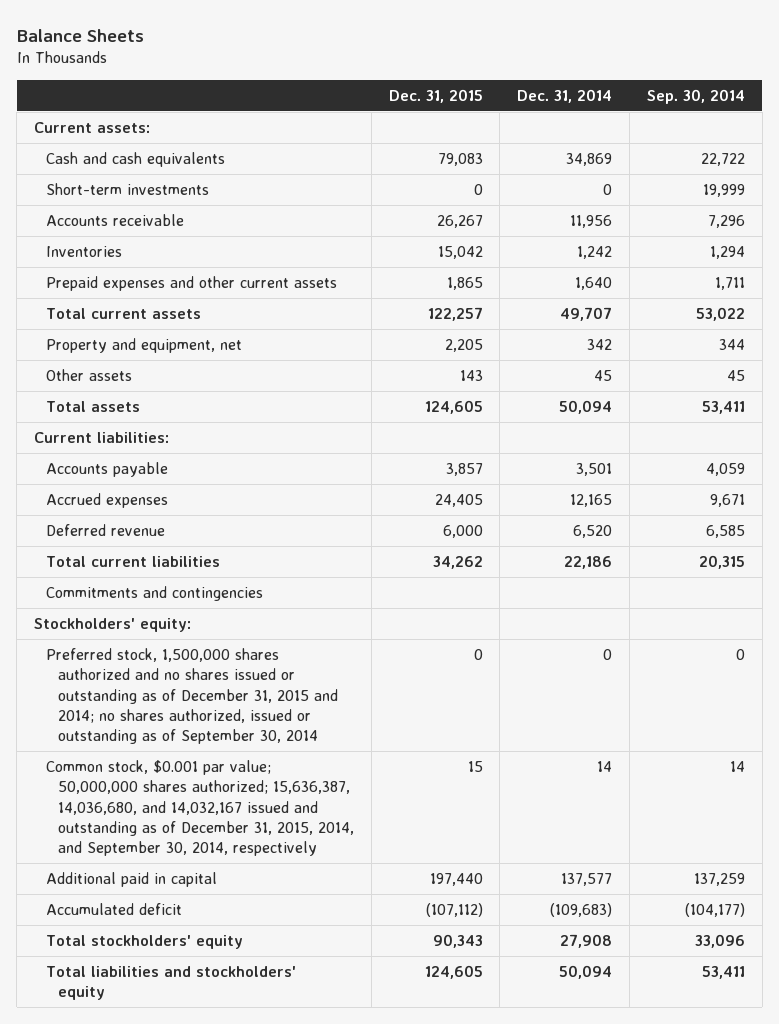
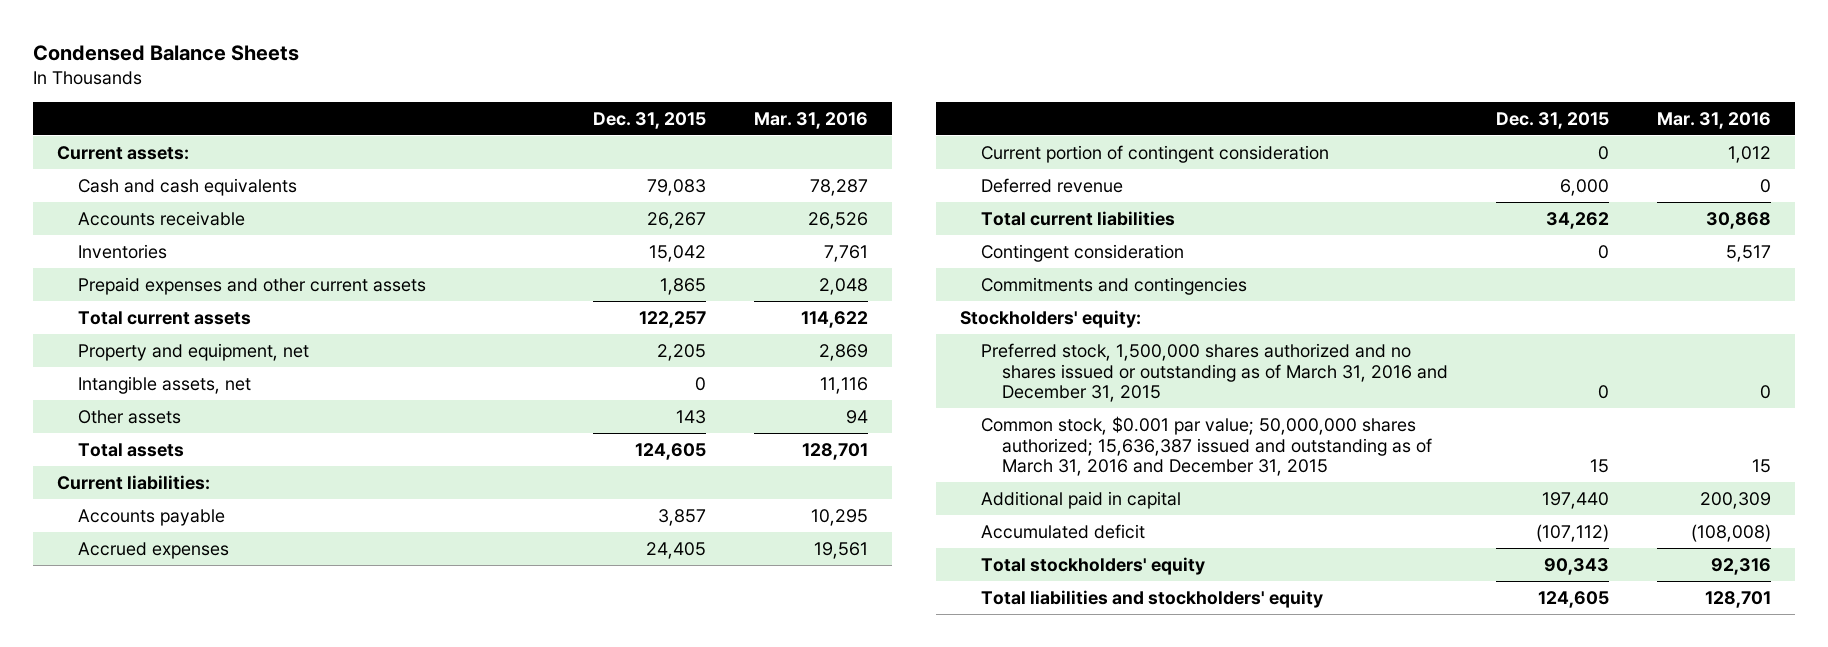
[16,28,144,42] Balance Sheets -> [32,45,299,62] Condensed Balance Sheets
[517,88,613,103] Dec. 31, 2014 -> none
[646,88,745,104] Sep. 30, 2014 -> none
none -> [753,111,868,129] Mar. 31, 2016
[45,183,209,196] Short-term investments -> none
none -> [77,375,251,394] Intangible assets, net
none -> [981,144,1330,163] Current portion of contingent consideration
none -> [981,243,1185,262] Contingent consideration
[45,648,338,745] Preferred stock, 1,500,000 shares authorized and no shares issued or outstanding as of December 31, 2015 and 2014; no shares authorized, issued or outstanding as of September 30, 2014 -> [981,342,1449,403] Preferred stock, 1,500,000 shares authorized and no shares issued or outstanding as of March 31, 2016 and December 31, 2015
[45,760,354,857] Common stock, $0.001 par value; 50,000,000 shares authorized; 15,636,387, 14,036,680, and 14,032,167 issued and outstanding as of December 31, 2015, 2014, and September 30, 2014, respectively -> [981,415,1433,477] Common stock, $0.001 par value; 50,000,000 shares authorized; 15,636,387 issued and outstanding as of March 31, 2016 and December 31, 2015

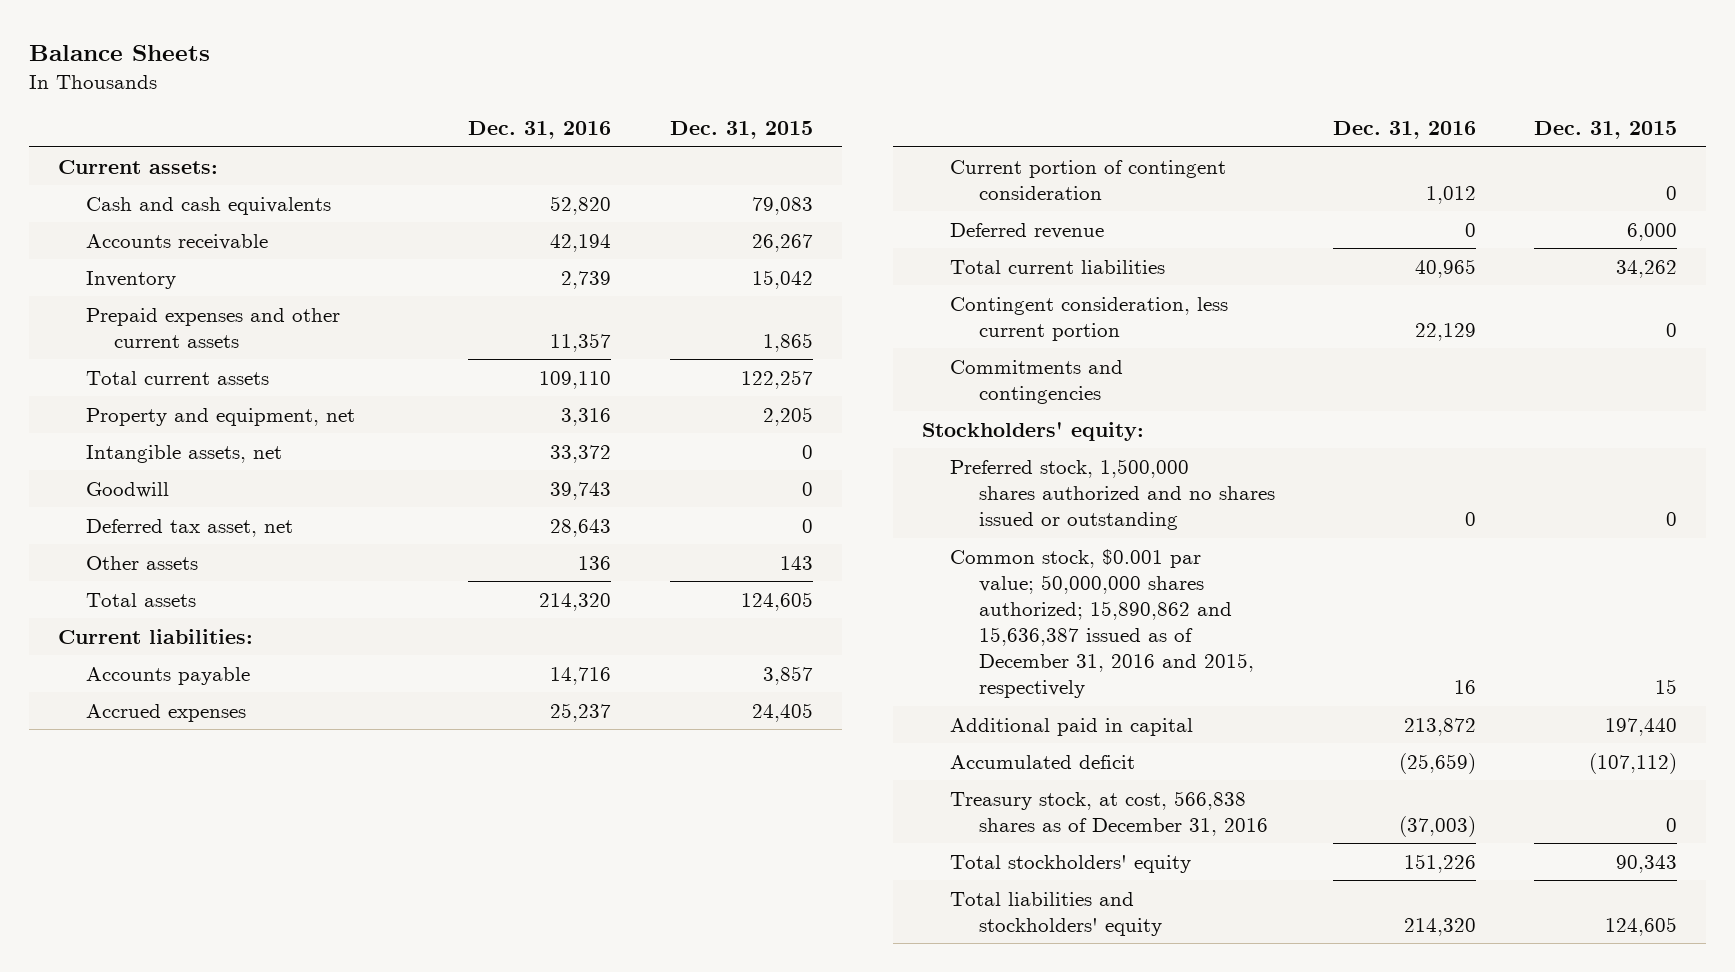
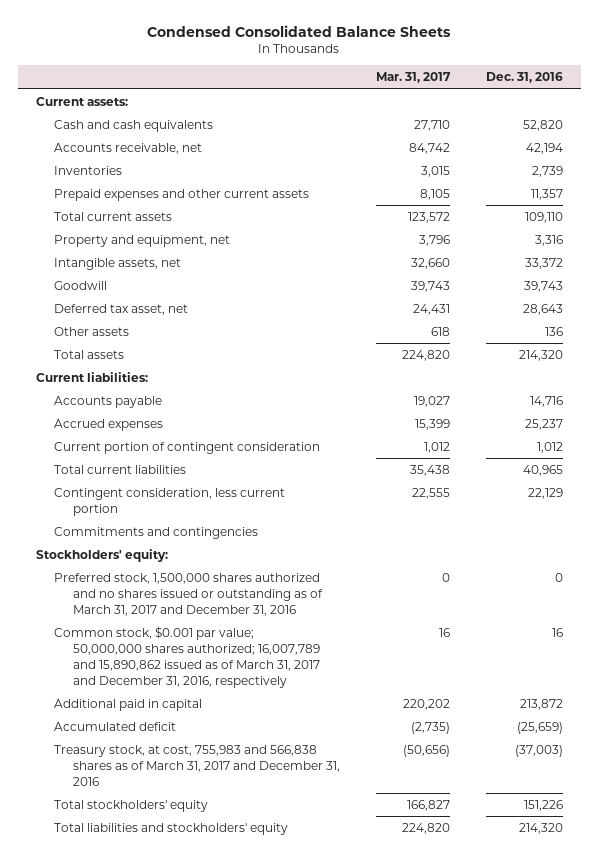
[29,44,211,61] Balance Sheets -> [147,24,452,37] Condensed Consolidated Balance Sheets
[669,121,813,140] Dec. 31, 2015 -> none
none -> [375,72,451,84] Mar. 31, 2017
[86,233,269,250] Accounts receivable -> [54,142,203,154] Accounts receivable, net
[86,270,177,289] Inventory -> [54,165,123,175] Inventories
[950,222,1105,239] Deferred revenue -> none
[950,458,1275,530] Preferred stock, 1,500,000 shares authorized and no shares issued or outstanding -> [54,572,323,616] Preferred stock, 1,500,000 shares authorized and no shares issued or outstanding as of March 31, 2017 and December 31, 2016
[950,548,1254,699] Common stock, $0.001 par value; 50,000,000 shares authorized; 15,890,862 and 15,636,387 issued as of December 31, 2016 and 2015, respectively -> [54,625,320,688] Common stock, $0.001 par value; 50,000,000 shares authorized; 16,007,789 and 15,890,862 issued as of March 31, 2017 and December 31, 2016, respectively
[950,790,1268,836] Treasury stock, at cost, 566,838 shares as of December 31, 2016 -> [54,744,340,786] Treasury stock, at cost, 755,983 and 566,838 shares as of March 31, 2017 and December 31, 2016

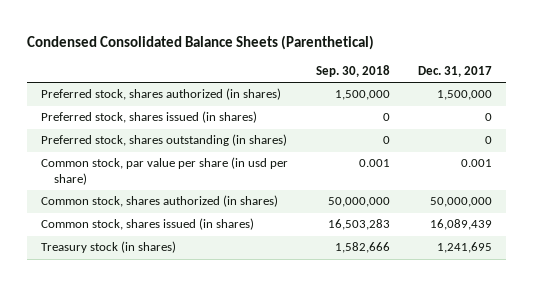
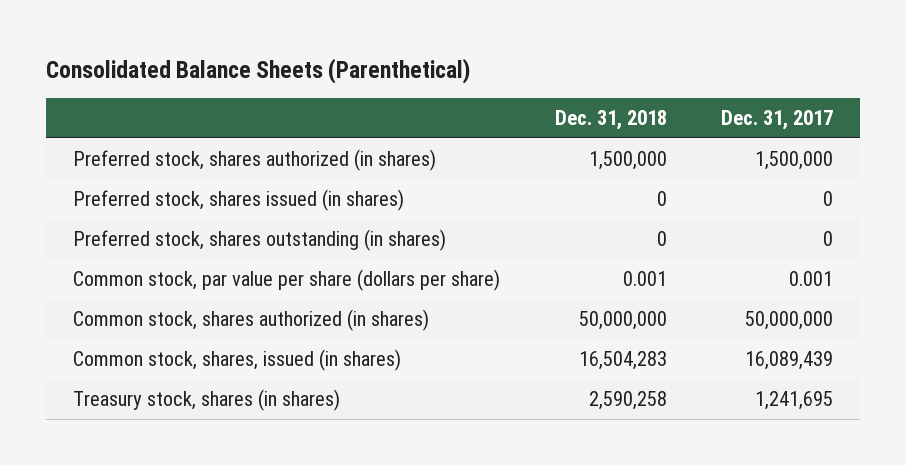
[26,34,374,50] Condensed Consolidated Balance Sheets (Parenthetical) -> [45,57,470,84] Consolidated Balance Sheets (Parenthetical)
[315,65,390,78] Sep. 30, 2018 -> none
none -> [554,110,667,131] Dec. 31, 2018
[40,157,288,186] Common stock, par value per share (in usd per share) -> [73,269,501,292] Common stock, par value per share (dollars per share)
[40,218,254,231] Common stock, shares issued (in shares) -> [73,349,402,372] Common stock, shares, issued (in shares)
[40,241,176,254] Treasury stock (in shares) -> [73,389,341,412] Treasury stock, shares (in shares)

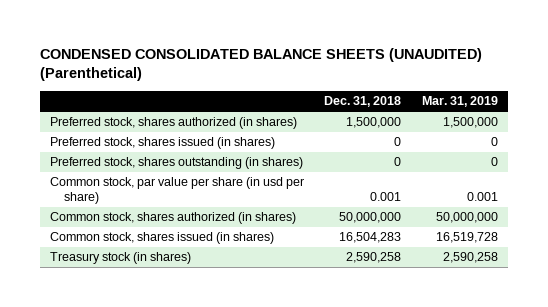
[45,57,470,84] Consolidated Balance Sheets (Parenthetical) -> [39,48,482,82] CONDENSED CONSOLIDATED BALANCE SHEETS (UNAUDITED) (Parenthetical)
[721,110,834,131] Dec. 31, 2017 -> none
none -> [421,96,498,108] Mar. 31, 2019
[73,269,501,292] Common stock, par value per share (dollars per share) -> [49,177,304,205] Common stock, par value per share (in usd per share)
[73,349,402,372] Common stock, shares, issued (in shares) -> [49,232,274,245] Common stock, shares issued (in shares)
[73,389,341,412] Treasury stock, shares (in shares) -> [49,252,191,265] Treasury stock (in shares)

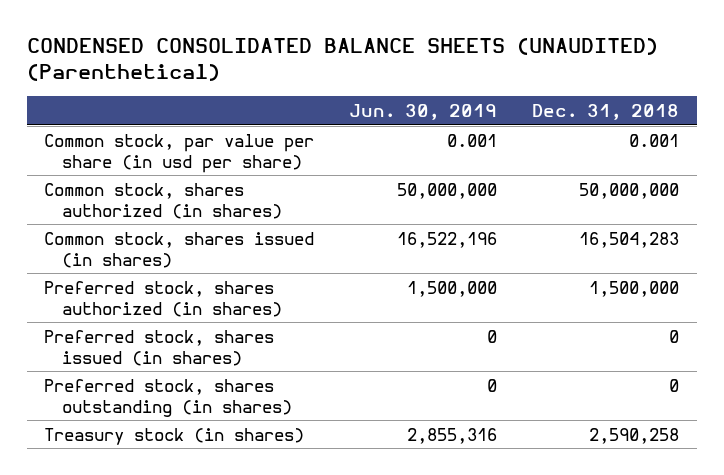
[421,96,498,108] Mar. 31, 2019 -> none
none -> [349,103,498,120] Jun. 30, 2019
[49,117,297,130] Preferred stock, shares authorized (in shares) -> [44,280,283,317] Preferred stock, shares authorized (in shares)
[49,137,275,150] Preferred stock, shares issued (in shares) -> [44,329,275,366] Preferred stock, shares issued (in shares)
[49,157,303,170] Preferred stock, shares outstanding (in shares) -> [44,378,293,417] Preferred stock, shares outstanding (in shares)

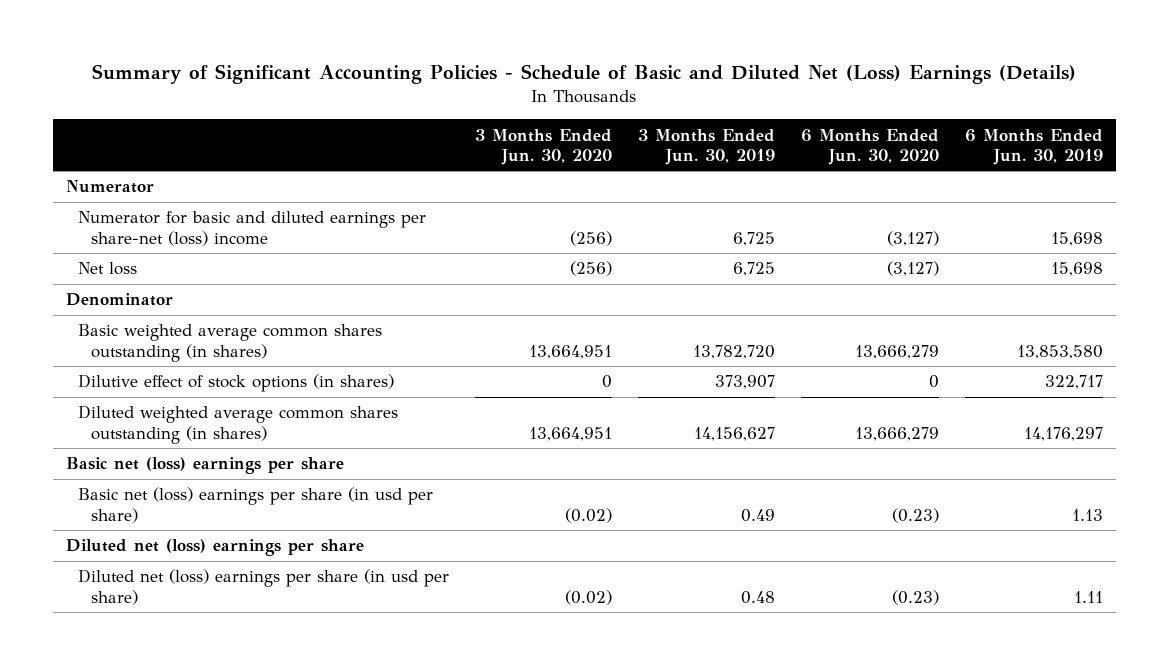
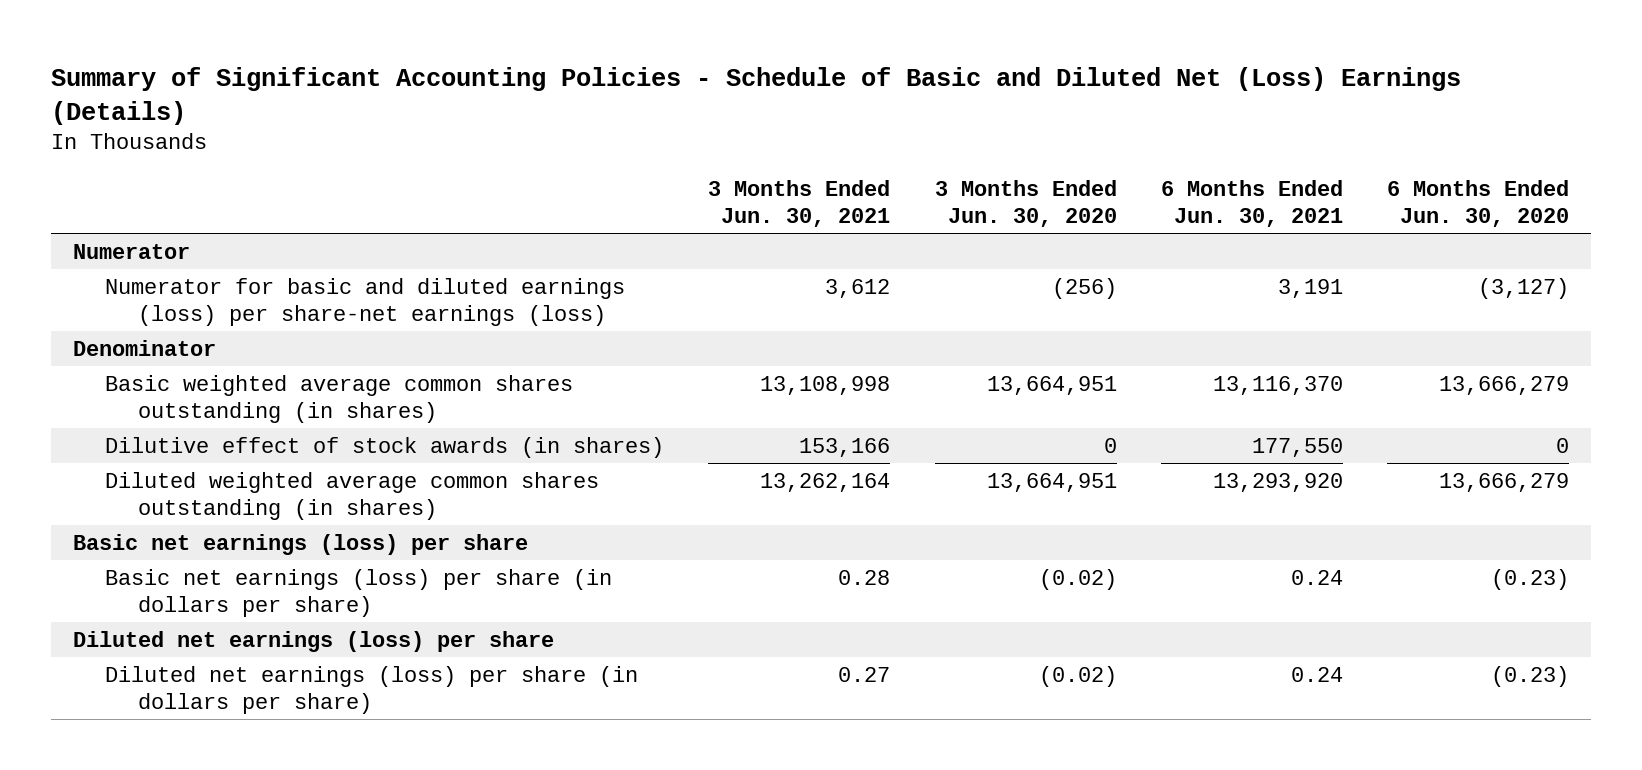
[638,128,776,165] 3 Months Ended Jun. 30, 2019 -> none
[964,128,1103,165] 6 Months Ended Jun. 30, 2019 -> none
none -> [708,180,891,228] 3 Months Ended Jun. 30, 2021
none -> [1160,180,1343,228] 6 Months Ended Jun. 30, 2021
[78,262,138,276] Net loss -> none
[78,211,427,246] Numerator for basic and diluted earnings per share-net (loss) income -> [105,277,626,326] Numerator for basic and diluted earnings (loss) per share-net earnings (loss)
[78,374,395,393] Dilutive effect of stock options (in shares) -> [105,436,665,458] Dilutive effect of stock awards (in shares)
[65,457,344,475] Basic net (loss) earnings per share -> [73,533,529,555] Basic net earnings (loss) per share
[78,487,434,523] Basic net (loss) earnings per share (in usd per share) -> [105,568,613,617] Basic net earnings (loss) per share (in dollars per share)
[65,539,364,557] Diluted net (loss) earnings per share -> [73,630,555,652] Diluted net earnings (loss) per share
[78,569,450,605] Diluted net (loss) earnings per share (in usd per share) -> [105,665,639,714] Diluted net earnings (loss) per share (in dollars per share)

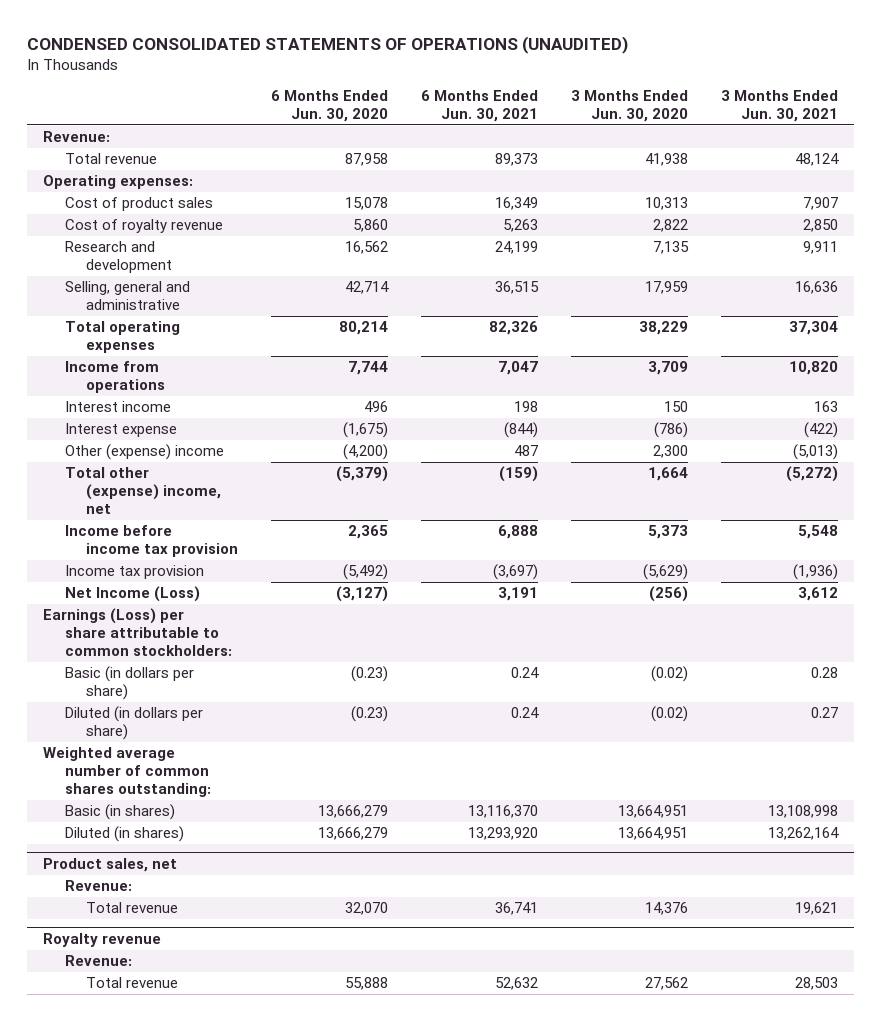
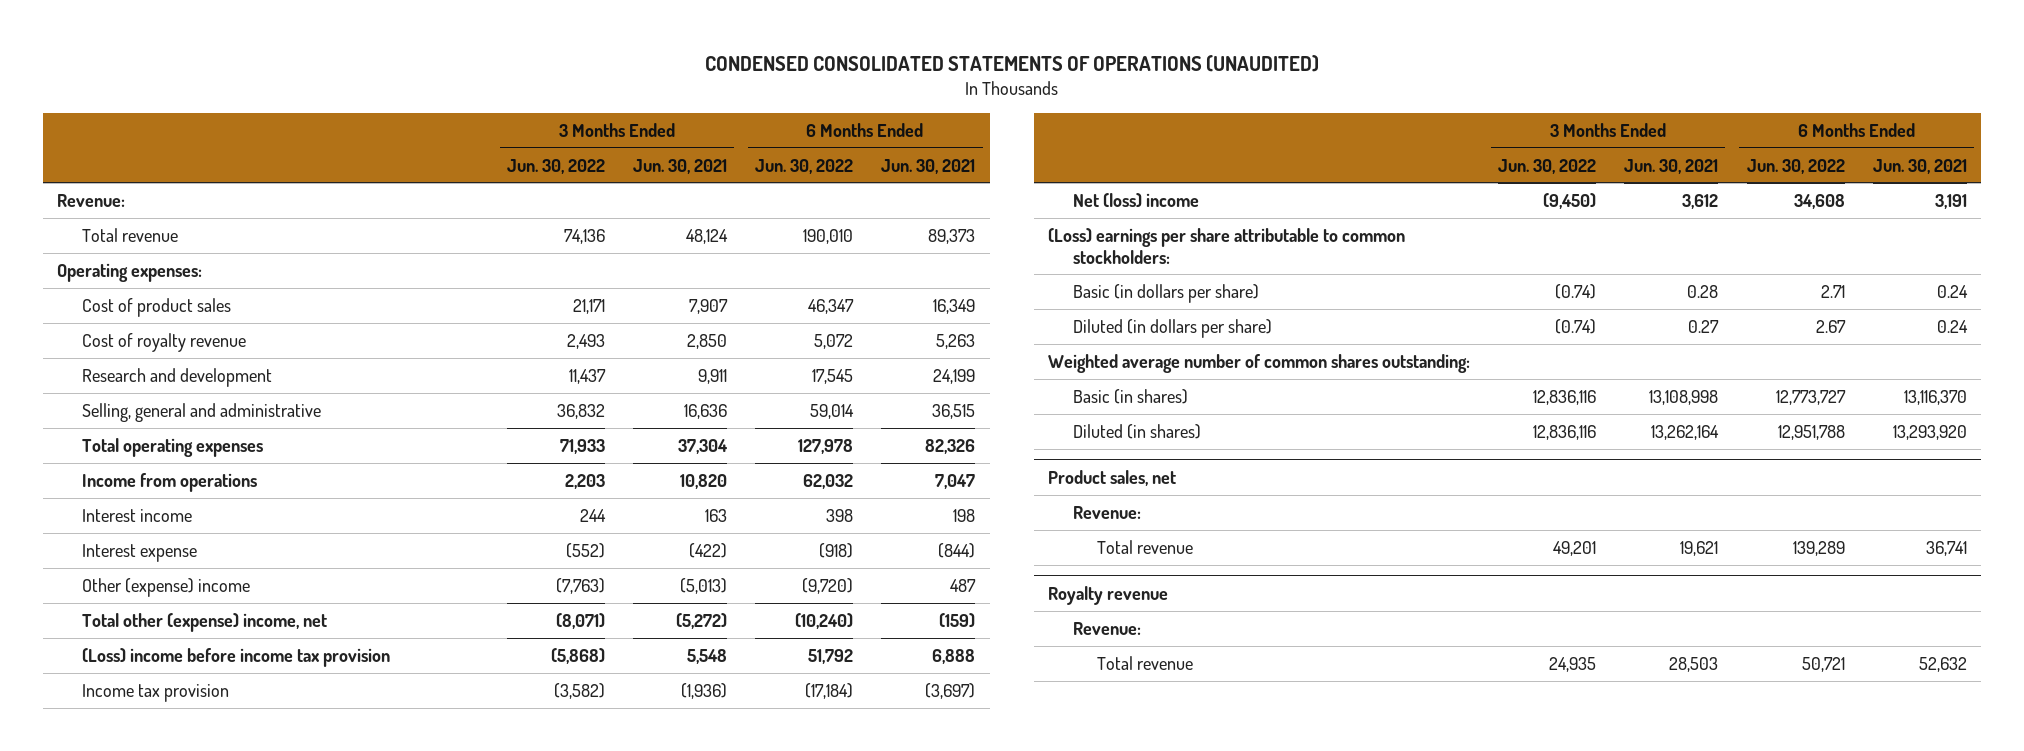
[271,90,389,122] 6 Months Ended Jun. 30, 2020 -> none
[570,90,688,122] 3 Months Ended Jun. 30, 2020 -> none
none -> [507,158,606,174] Jun. 30, 2022
none -> [755,158,854,174] Jun. 30, 2022
[64,525,239,558] Income before income tax provision -> [81,647,390,667] (Loss) income before income tax provision
[64,586,200,603] Net Income (Loss) -> [1072,192,1199,208] Net (loss) income
[42,608,232,656] Earnings (Loss) per share attributable to common stockholders: -> [1048,227,1406,264] (Loss) earnings per share attributable to common stockholders:

